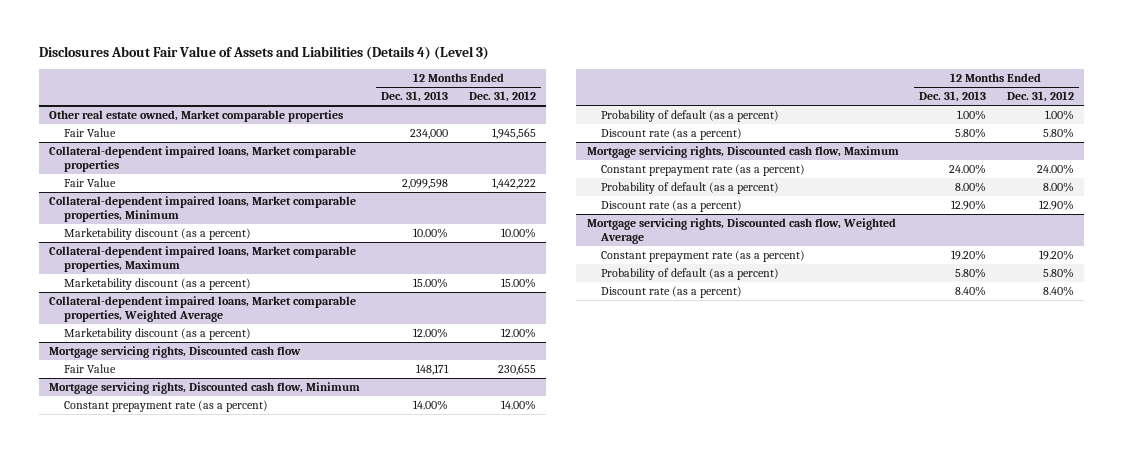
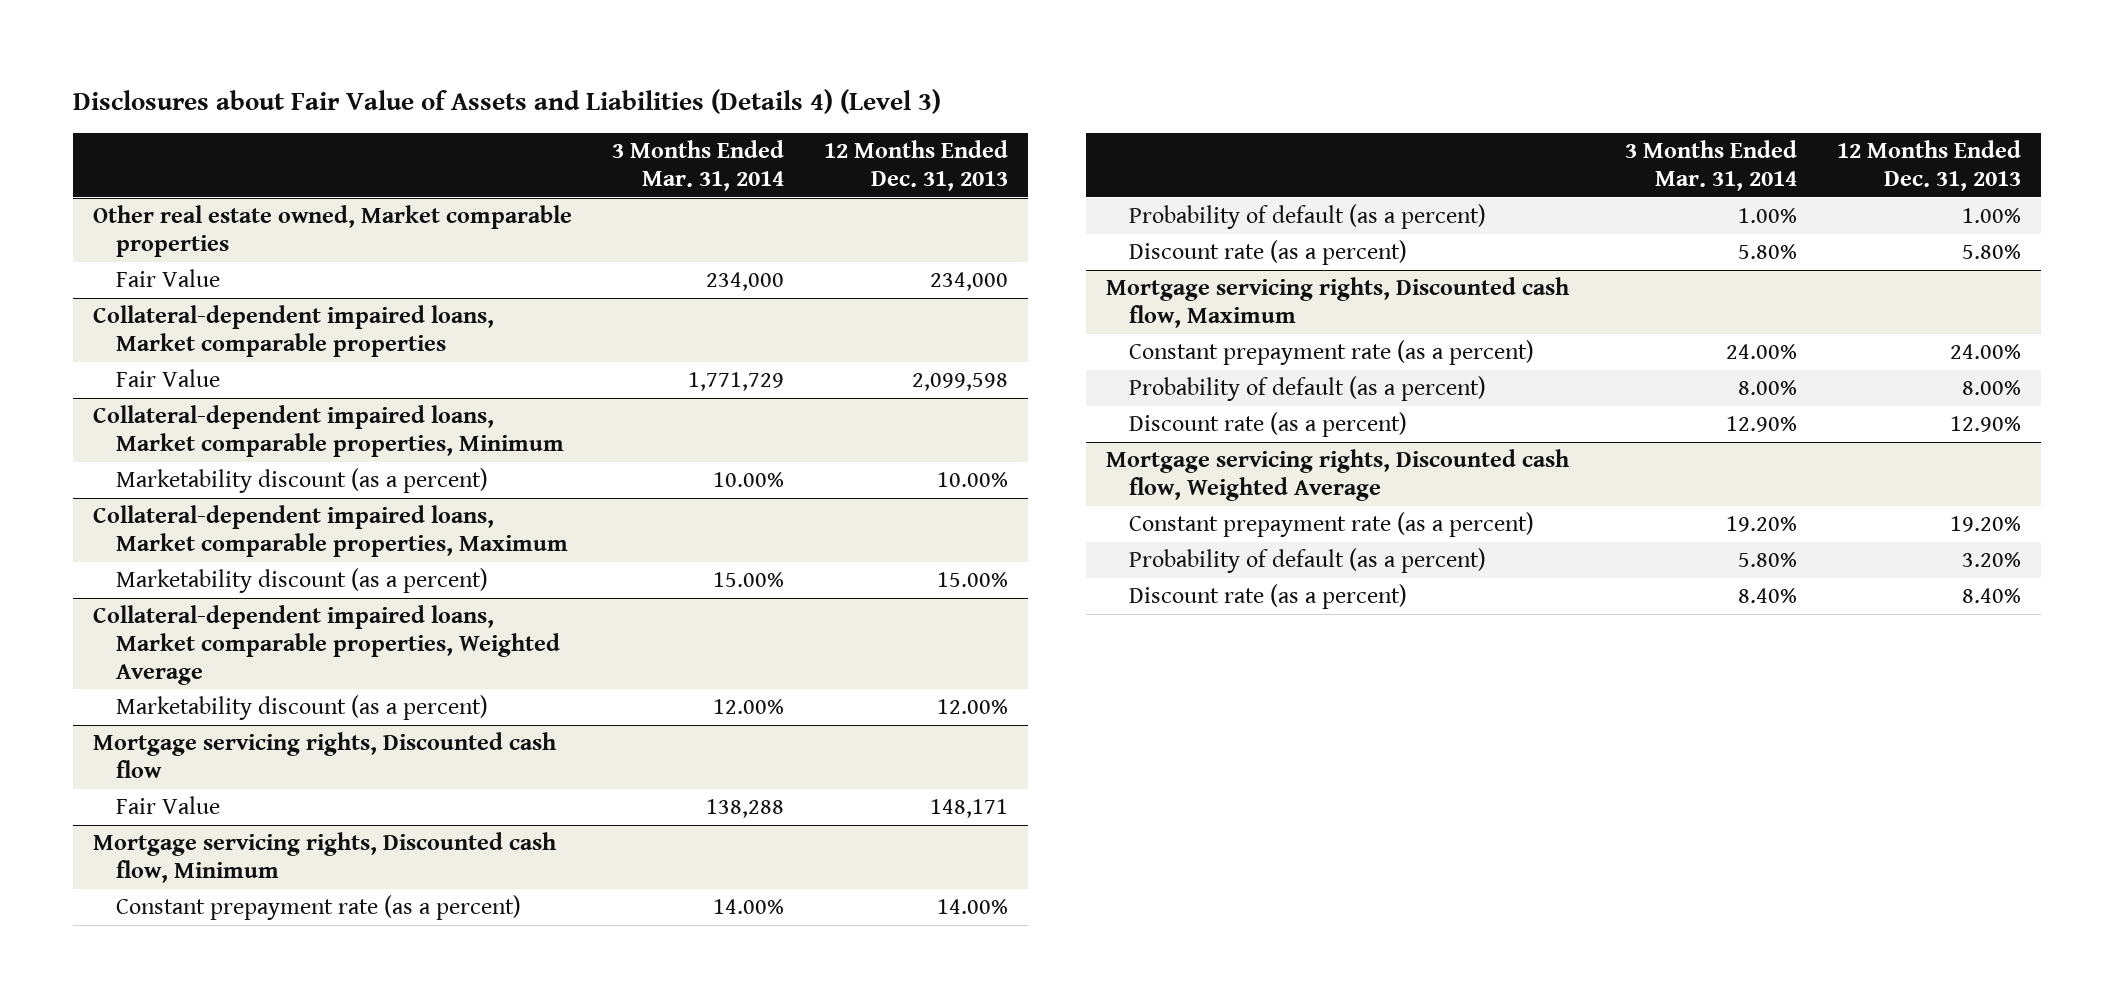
[38,46,489,61] Disclosures About Fair Value of Assets and Liabilities (Details 4) (Level 3) -> [73,88,942,114] Disclosures about Fair Value of Assets and Liabilities (Details 4) (Level 3)
[469,91,537,103] Dec. 31, 2012 -> none
none -> [612,140,785,192] 3 Months Ended Mar. 31, 2014
[955,268,987,279] 5.80% -> [1962,552,2022,568] 3.20%

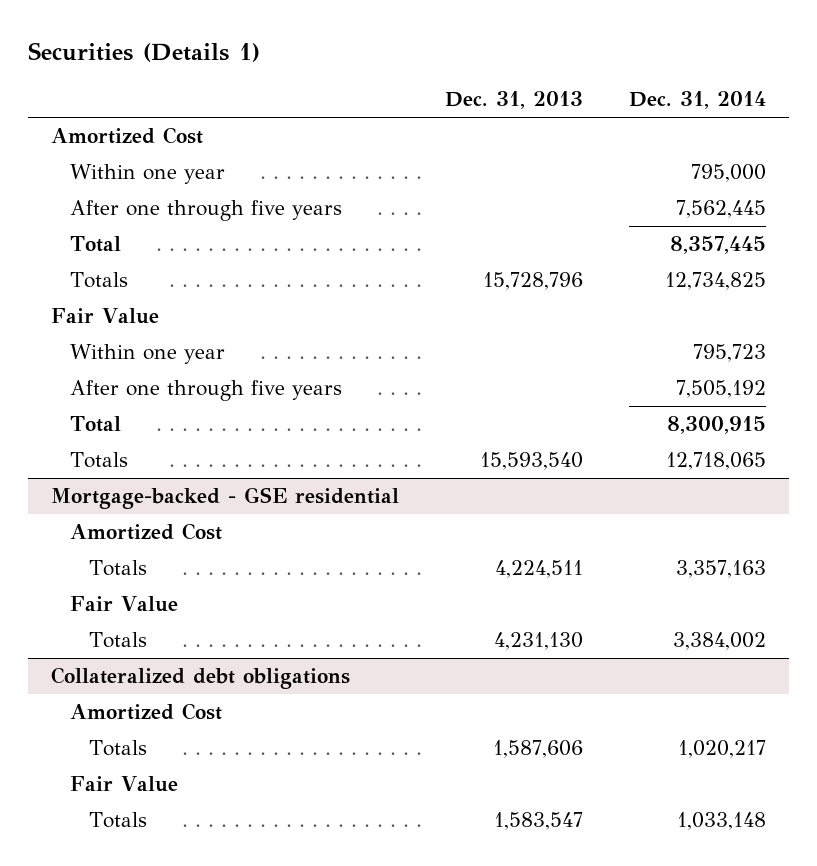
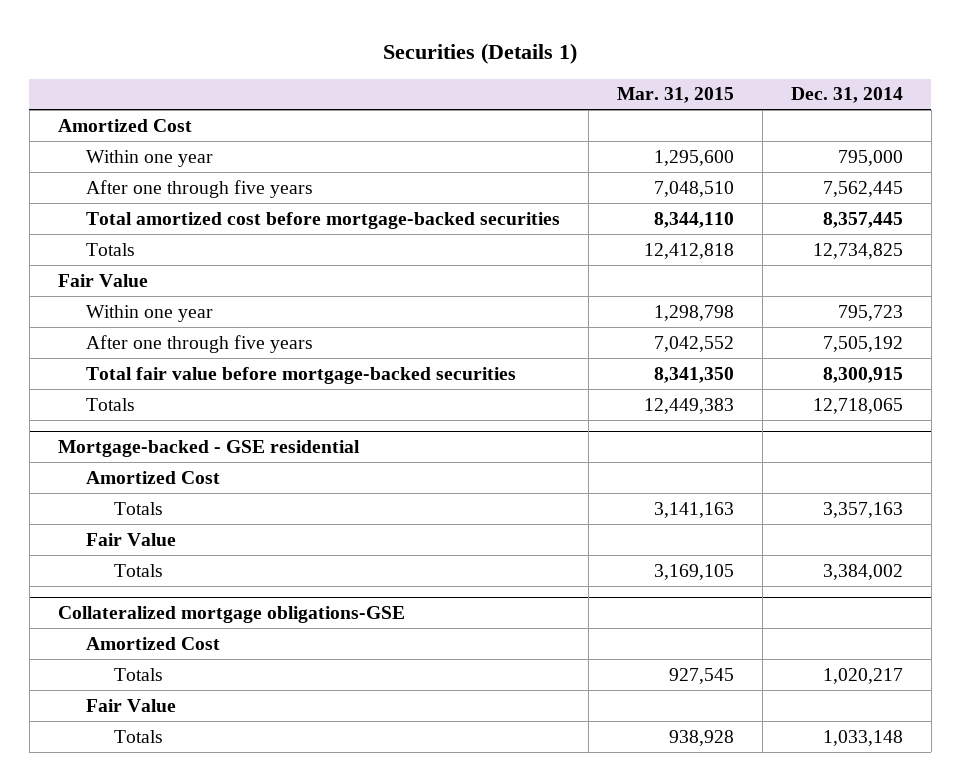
[444,91,583,110] Dec. 31, 2013 -> none
none -> [616,87,734,104] Mar. 31, 2015
[69,236,121,253] Total -> [86,211,561,229] Total amortized cost before mortgage-backed securities
[69,416,121,433] Total -> [86,366,517,384] Total fair value before mortgage-backed securities
[50,667,350,690] Collateralized debt obligations -> [57,606,405,624] Collateralized mortgage obligations-GSE

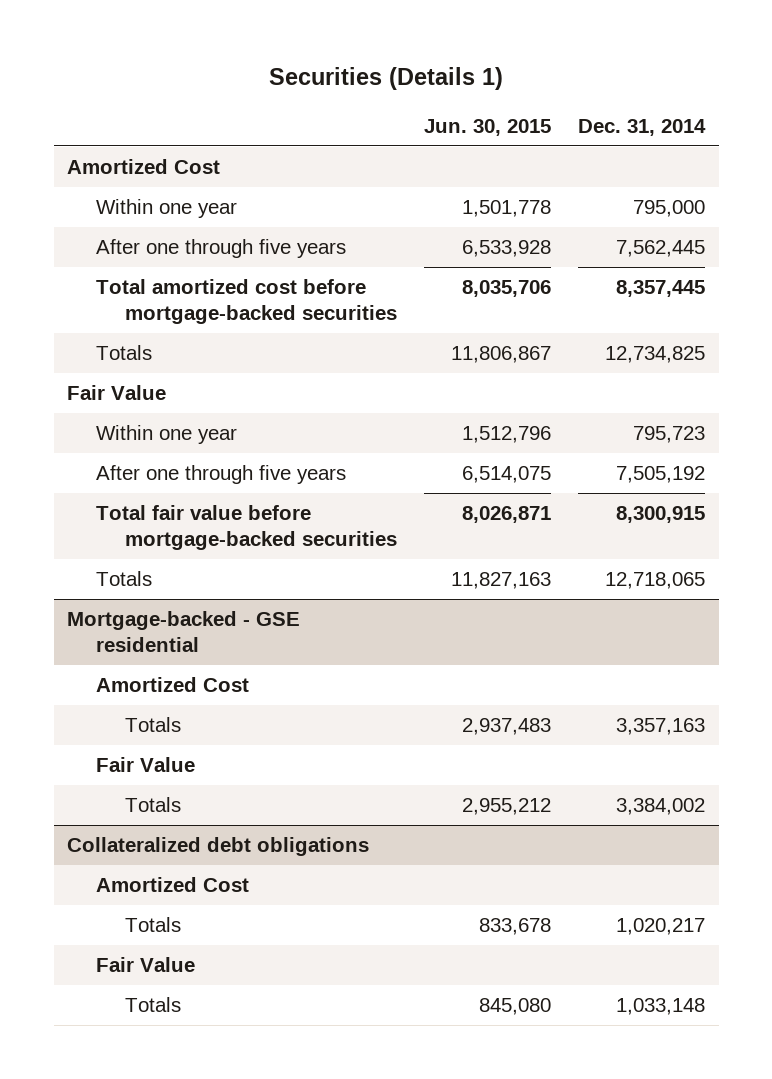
[616,87,734,104] Mar. 31, 2015 -> none
none -> [424,118,552,136] Jun. 30, 2015
[57,606,405,624] Collateralized mortgage obligations-GSE -> [67,837,370,857] Collateralized debt obligations

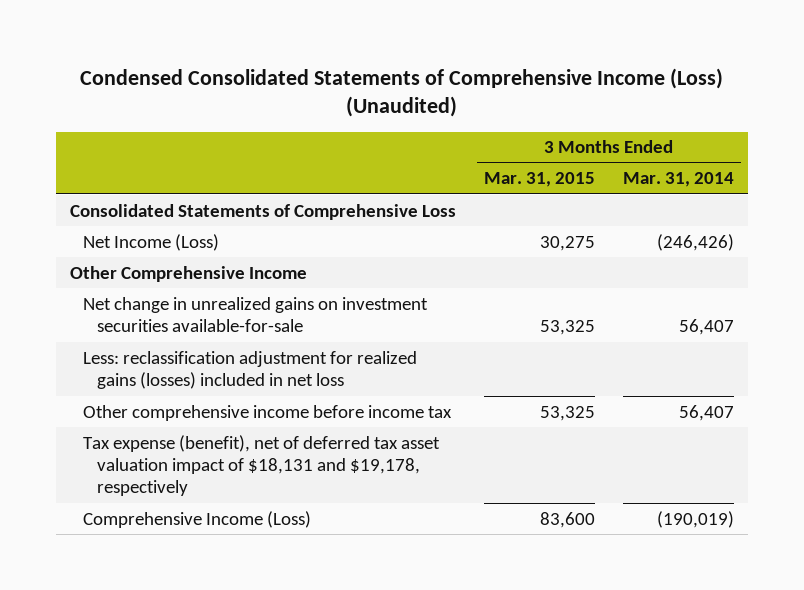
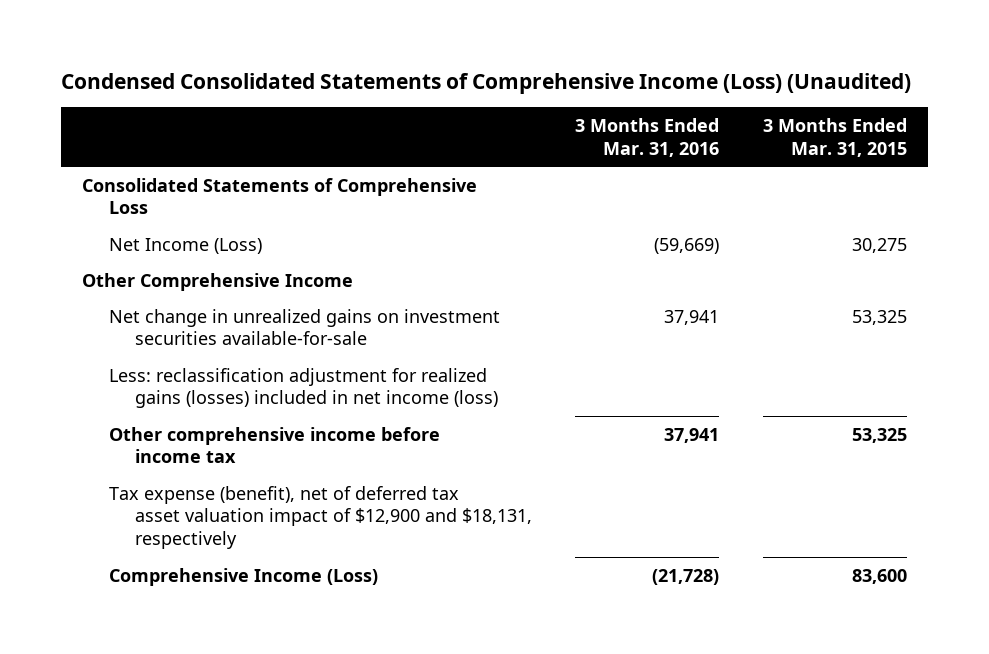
[623,172,735,188] Mar. 31, 2014 -> none
none -> [575,117,720,157] 3 Months Ended Mar. 31, 2016
[83,350,418,389] Less: reclassification adjustment for realized gains (losses) included in net loss -> [108,367,499,409] Less: reclassification adjustment for realized gains (losses) included in net income (loss)
[83,434,441,497] Tax expense (benefit), net of deferred tax asset valuation impact of $18,131 and $19,178, respectively -> [108,485,533,550] Tax expense (benefit), net of deferred tax asset valuation impact of $12,900 and $18,131, respectively

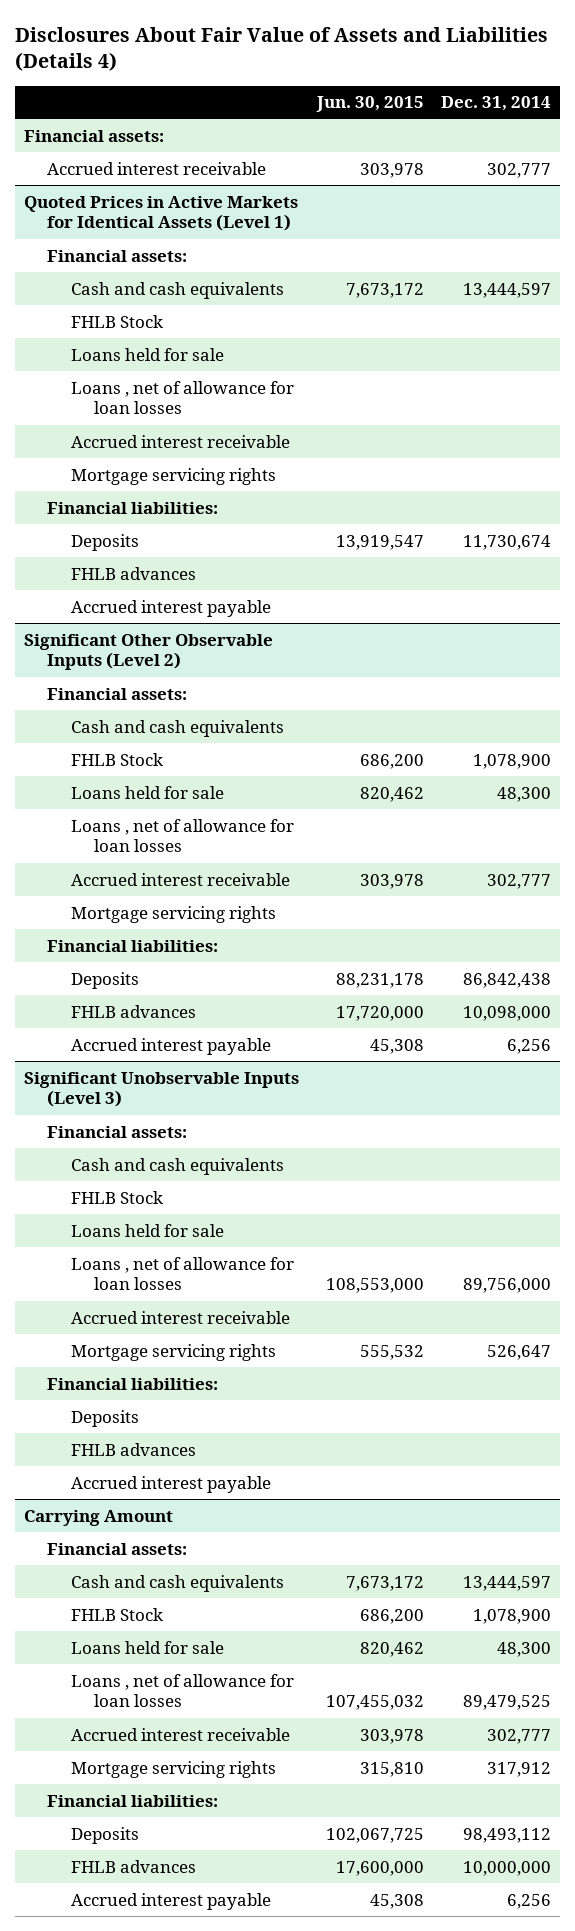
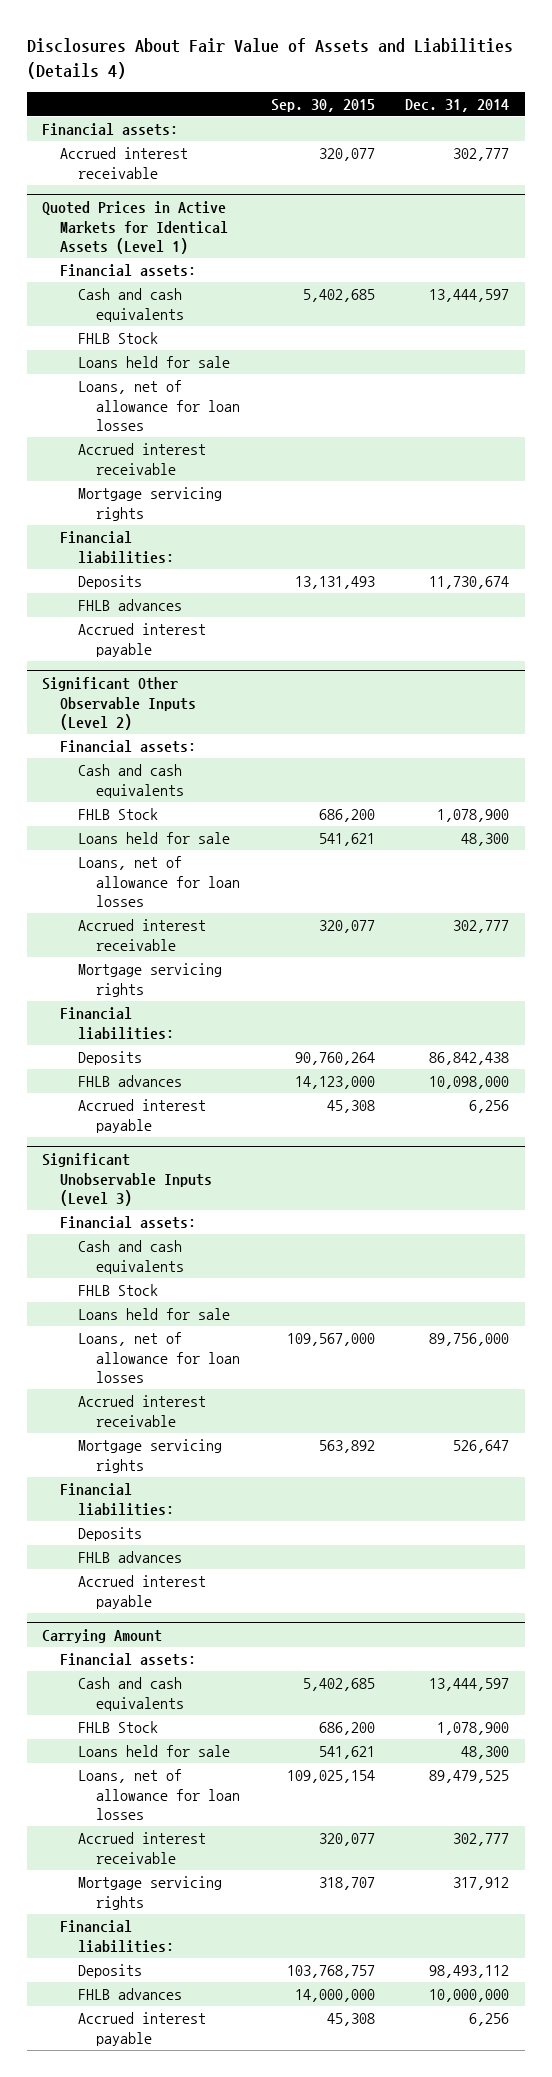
[315,96,424,113] Jun. 30, 2015 -> none
none -> [270,98,375,112] Sep. 30, 2015
[70,380,294,415] Loans , net of allowance for loan losses -> [78,380,241,432] Loans, net of allowance for loan losses
[70,818,294,853] Loans , net of allowance for loan losses -> [78,856,241,908] Loans, net of allowance for loan losses
[70,1256,294,1291] Loans , net of allowance for loan losses -> [78,1332,241,1384] Loans, net of allowance for loan losses
[70,1673,294,1708] Loans , net of allowance for loan losses -> [78,1769,241,1821] Loans, net of allowance for loan losses

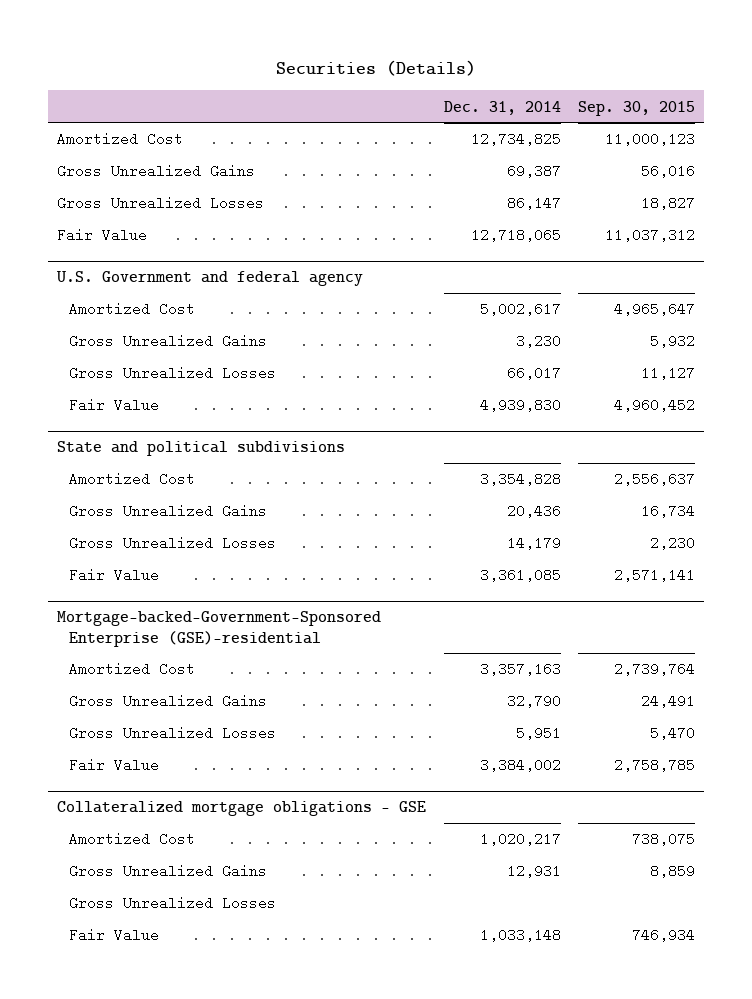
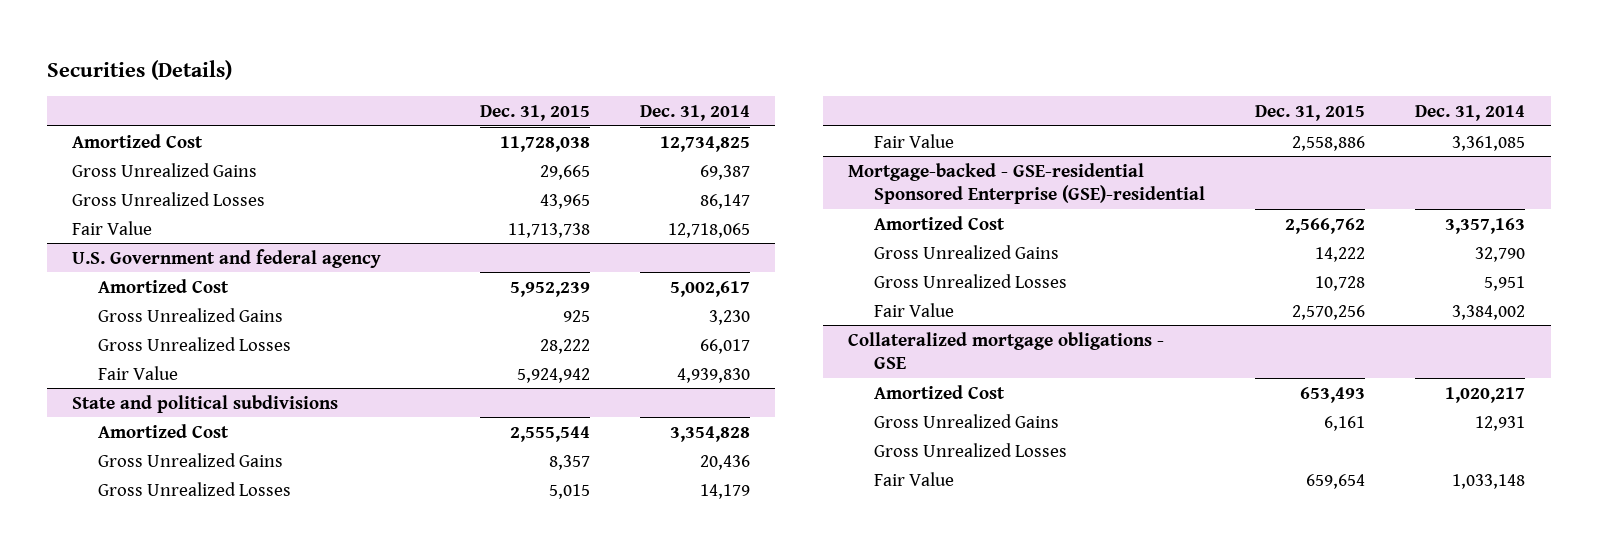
[578,100,696,116] Sep. 30, 2015 -> none
none -> [479,104,590,121] Dec. 31, 2015
[56,611,381,647] Mortgage-backed-Government-Sponsored Enterprise (GSE)-residential -> [847,162,1206,205] Mortgage-backed - GSE-residential Sponsored Enterprise (GSE)-residential

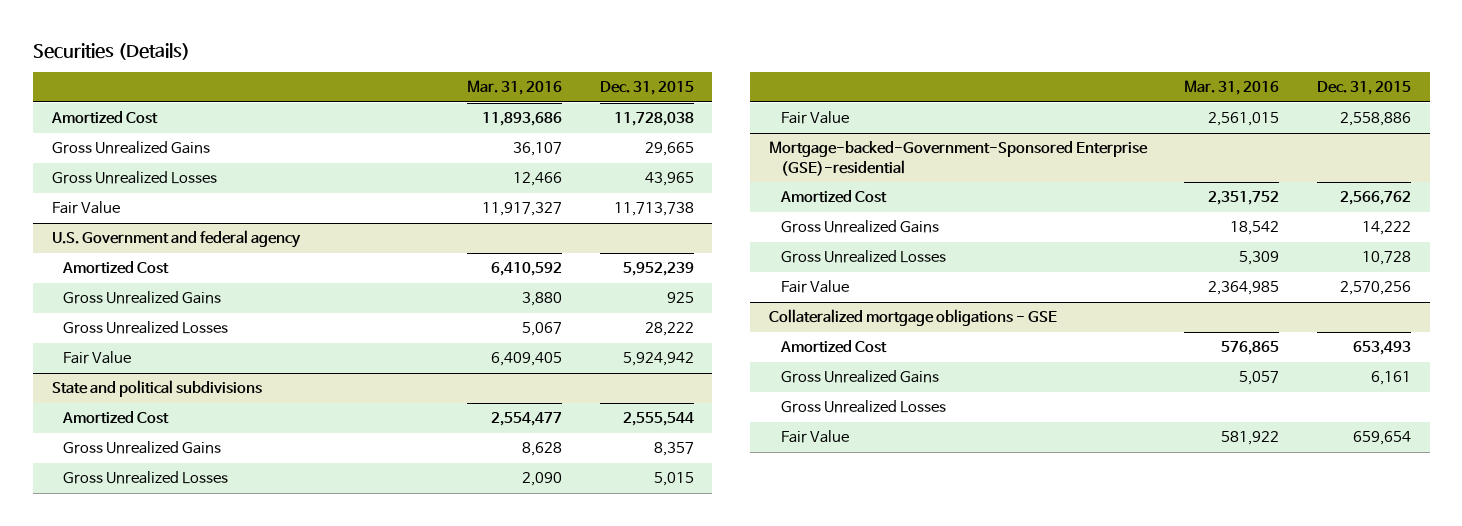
[639,104,750,121] Dec. 31, 2014 -> none
none -> [467,80,563,96] Mar. 31, 2016
[847,162,1206,205] Mortgage-backed - GSE-residential Sponsored Enterprise (GSE)-residential -> [768,141,1148,176] Mortgage-backed-Government-Sponsored Enterprise (GSE)-residential

